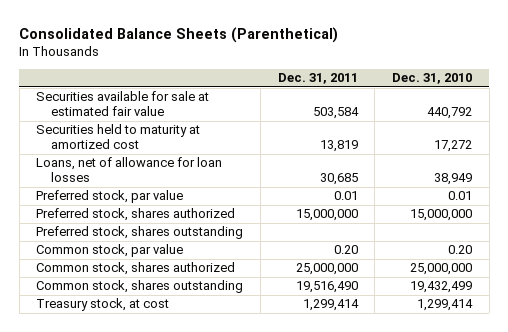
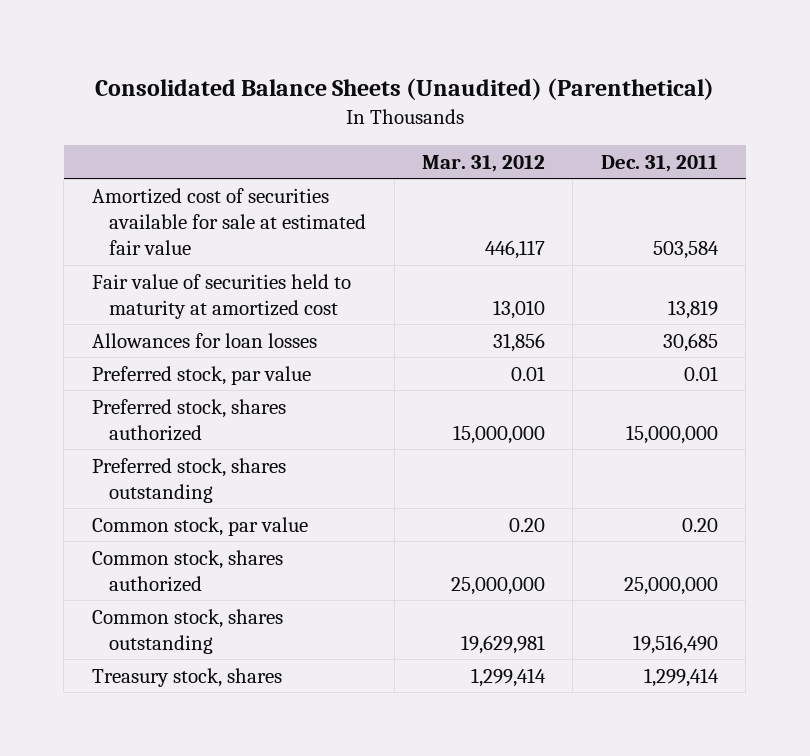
[19,26,339,43] Consolidated Balance Sheets (Parenthetical) -> [94,78,714,101] Consolidated Balance Sheets (Unaudited) (Parenthetical)
[392,73,473,85] Dec. 31, 2010 -> none
none -> [422,154,546,172] Mar. 31, 2012
[36,91,210,117] Securities available for sale at estimated fair value -> [91,187,367,256] Amortized cost of securities available for sale at estimated fair value
[36,124,201,150] Securities held to maturity at amortized cost -> [91,273,351,319] Fair value of securities held to maturity at amortized cost
[36,157,223,183] Loans, net of allowance for loan losses -> [91,332,317,348] Allowances for loan losses
[36,298,170,312] Treasury stock, at cost -> [91,667,282,687] Treasury stock, shares

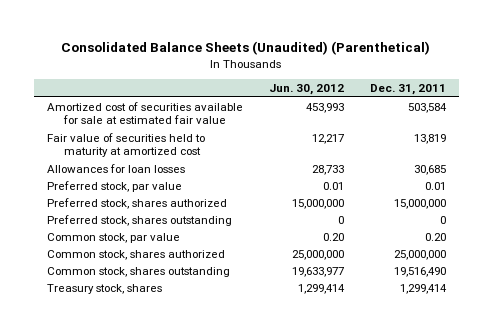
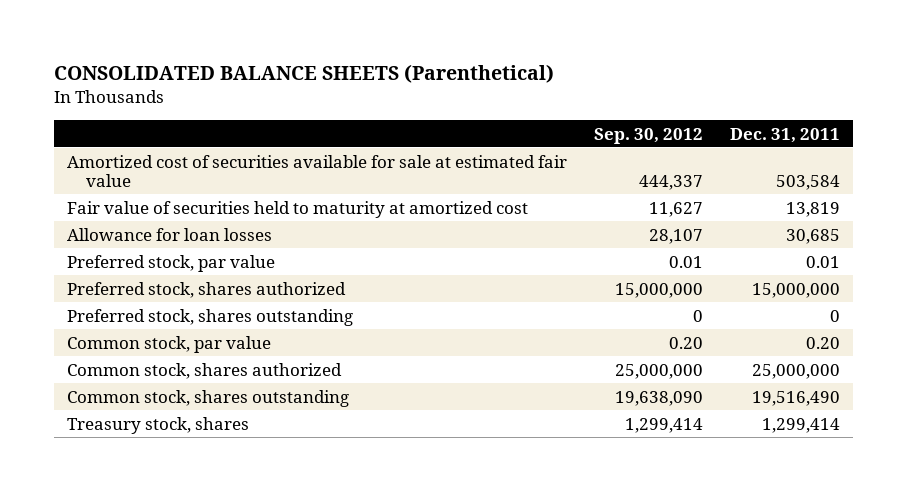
[61,41,431,56] Consolidated Balance Sheets (Unaudited) (Parenthetical) -> [53,64,554,84] CONSOLIDATED BALANCE SHEETS (Parenthetical)
[268,84,344,96] Jun. 30, 2012 -> none
none -> [593,127,703,144] Sep. 30, 2012
[46,163,185,173] Allowances for loan losses -> [67,227,273,241] Allowance for loan losses

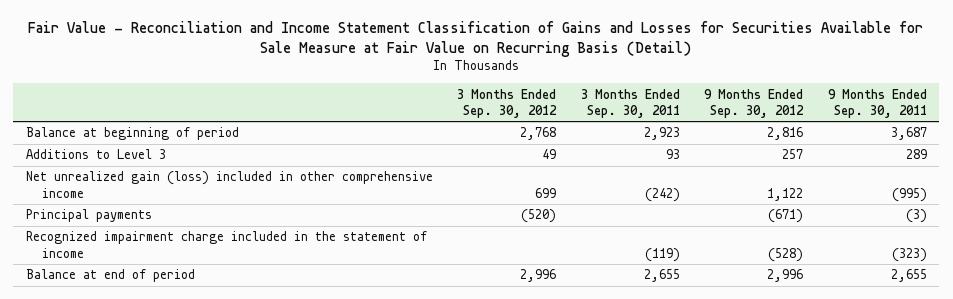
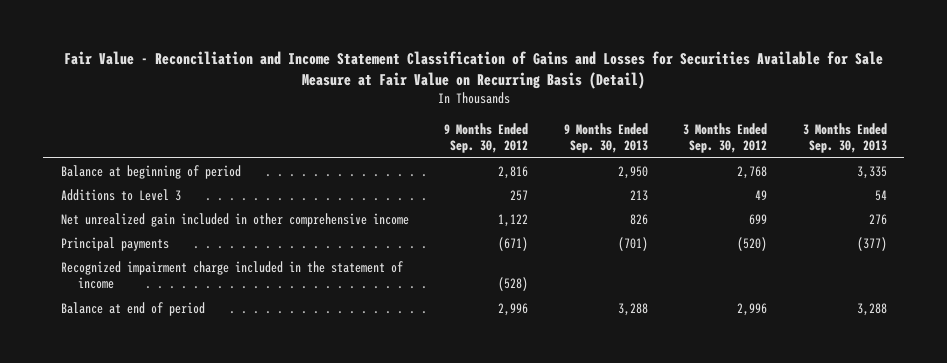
[580,88,680,119] 3 Months Ended Sep. 30, 2011 -> none
[828,88,928,119] 9 Months Ended Sep. 30, 2011 -> none
none -> [563,122,648,154] 9 Months Ended Sep. 30, 2013
none -> [802,122,887,154] 3 Months Ended Sep. 30, 2013
[25,171,433,198] Net unrealized gain (loss) included in other comprehensive income -> [60,212,409,227] Net unrealized gain included in other comprehensive income

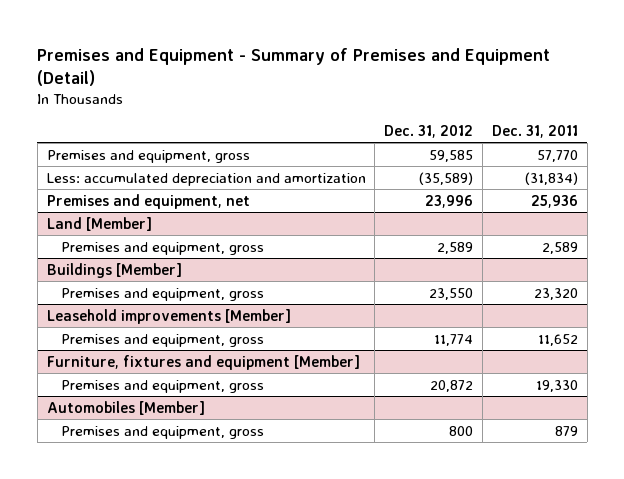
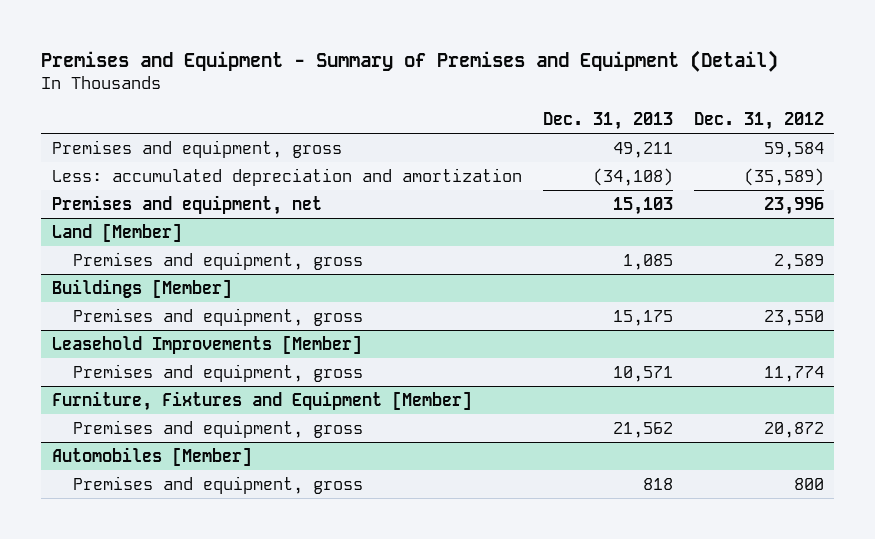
[491,125,578,139] Dec. 31, 2011 -> none
none -> [542,112,673,131] Dec. 31, 2013
[429,149,474,162] 59,585 -> [763,141,824,158] 59,584
[46,308,291,324] Leasehold improvements [Member] -> [51,334,362,354] Leasehold Improvements [Member]
[46,354,360,370] Furniture, fixtures and equipment [Member] -> [51,390,472,411] Furniture, Fixtures and Equipment [Member]

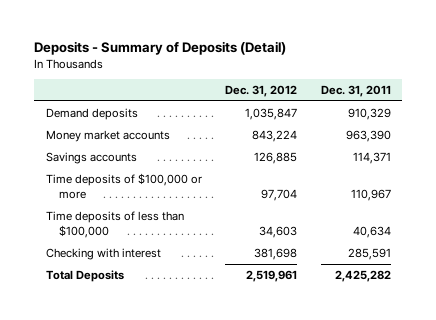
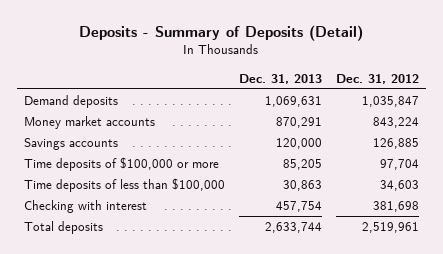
[320,85,391,98] Dec. 31, 2011 -> none
none -> [238,73,322,84] Dec. 31, 2013
[45,269,124,282] Total Deposits -> [23,221,103,235] Total deposits

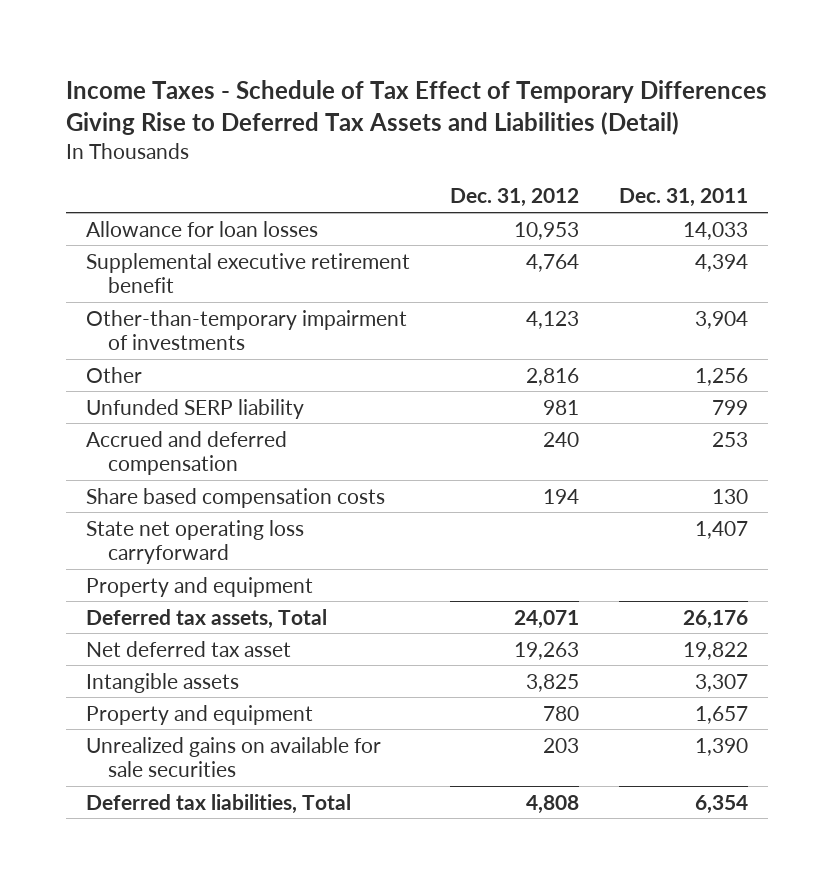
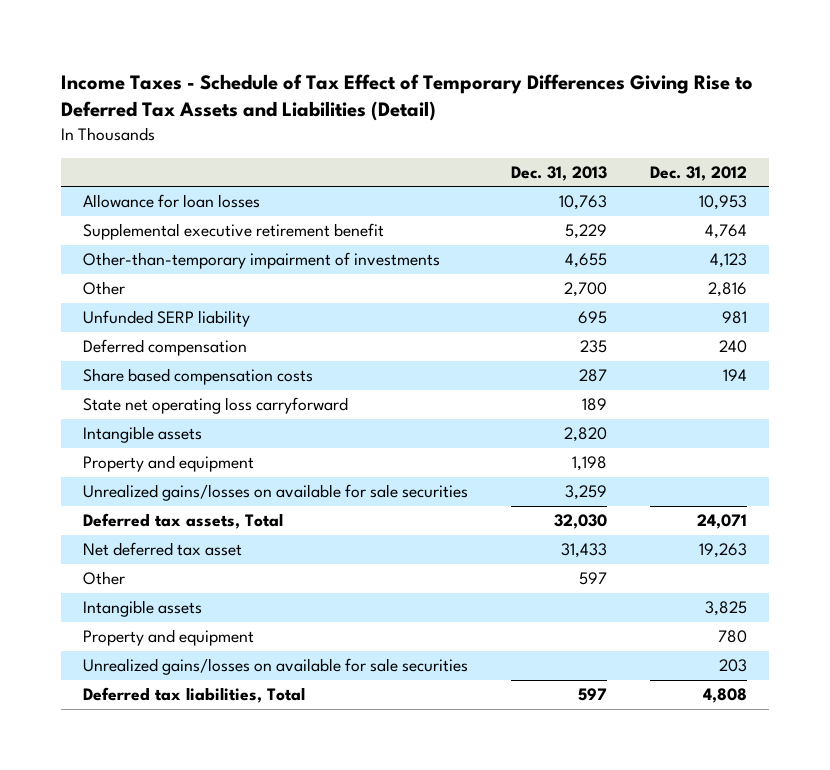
[619,188,749,208] Dec. 31, 2011 -> none
none -> [511,165,608,181] Dec. 31, 2013
[86,430,288,476] Accrued and deferred compensation -> [82,339,247,357] Deferred compensation
none -> [82,426,202,444] Intangible assets
none -> [82,484,468,502] Unrealized gains/losses on available for sale securities
none -> [82,571,125,586] Other
[86,736,382,778] Unrealized gains on available for sale securities -> [82,658,468,676] Unrealized gains/losses on available for sale securities

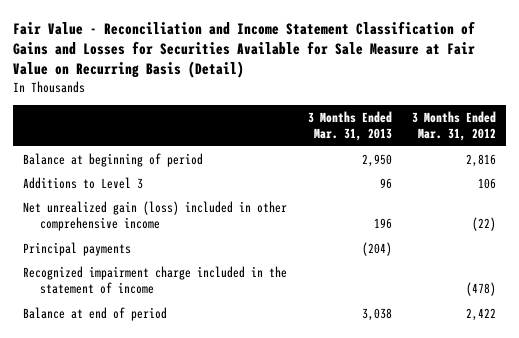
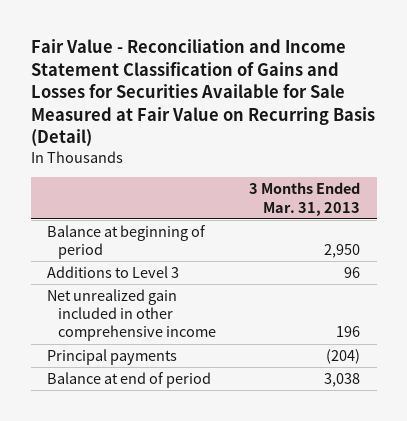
[13,20,476,79] Fair Value - Reconciliation and Income Statement Classification of Gains and Losses for Securities Available for Sale Measure at Fair Value on Recurring Basis (Detail) -> [30,39,375,148] Fair Value - Reconciliation and Income Statement Classification of Gains and Losses for Securities Available for Sale Measured at Fair Value on Recurring Basis (Detail)
[411,110,496,142] 3 Months Ended Mar. 31, 2012 -> none
[23,200,288,232] Net unrealized gain (loss) included in other comprehensive income -> [47,288,216,342] Net unrealized gain included in other comprehensive income
[23,265,288,295] Recognized impairment charge included in the statement of income -> none

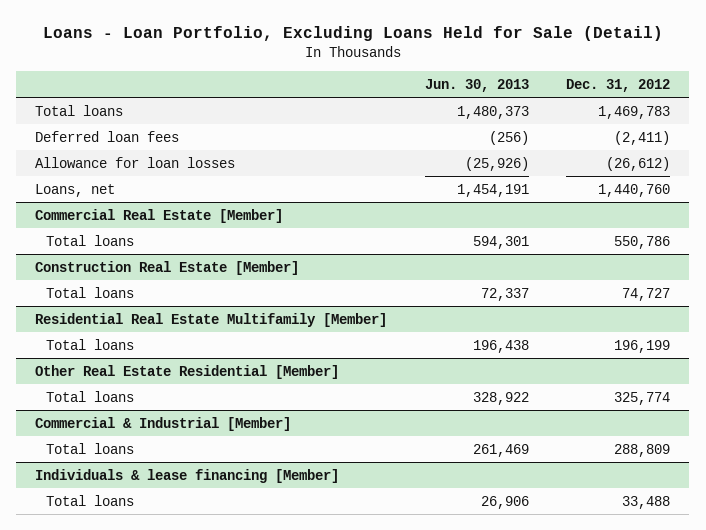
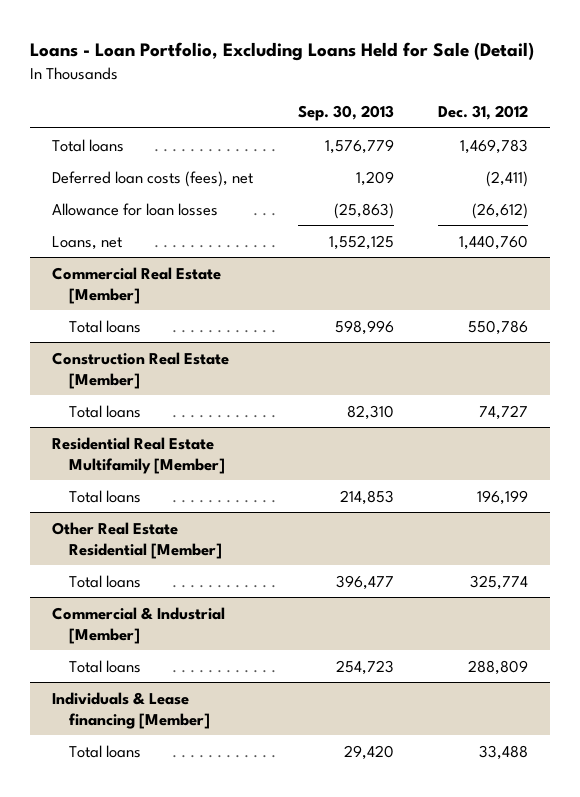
[424,78,529,92] Jun. 30, 2013 -> none
none -> [297,104,394,121] Sep. 30, 2013
[35,130,180,142] Deferred loan fees -> [52,170,254,187] Deferred loan costs (fees), net
[35,468,340,483] Individuals & lease financing [Member] -> [52,691,210,729] Individuals & Lease financing [Member]

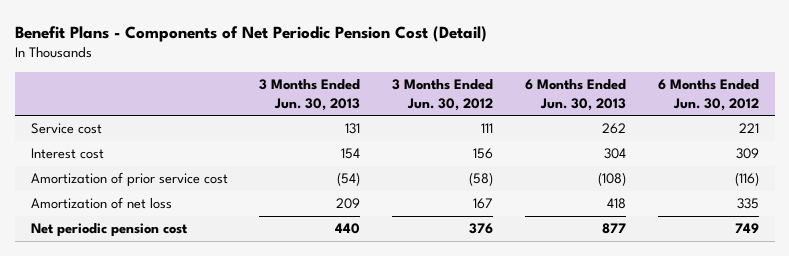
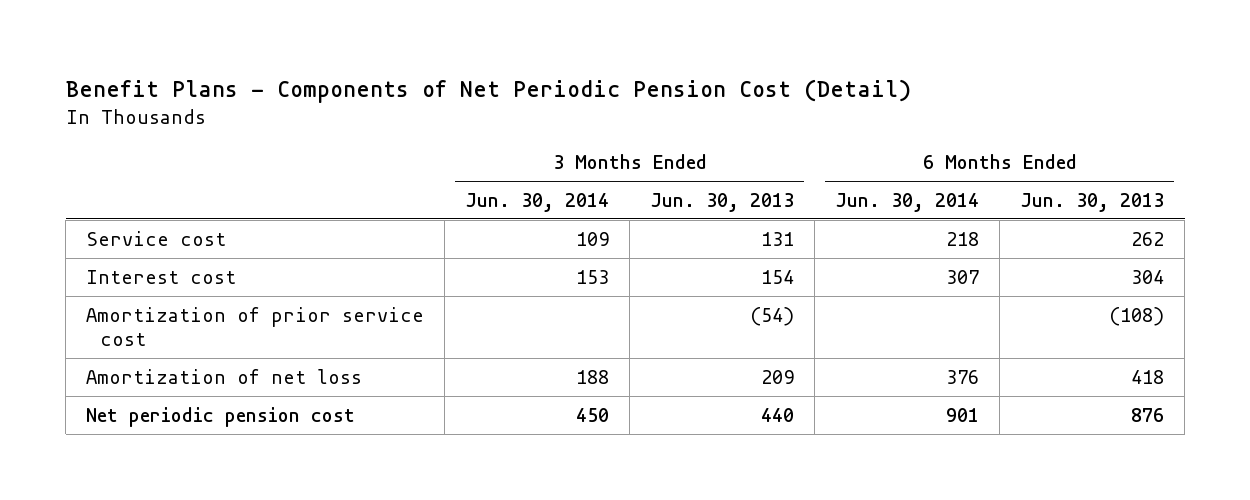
[392,79,494,111] 3 Months Ended Jun. 30, 2012 -> none
[657,79,759,111] 6 Months Ended Jun. 30, 2012 -> none
none -> [465,192,610,212] Jun. 30, 2014
none -> [835,192,980,212] Jun. 30, 2014
[601,223,626,235] 877 -> [1131,407,1165,422] 876

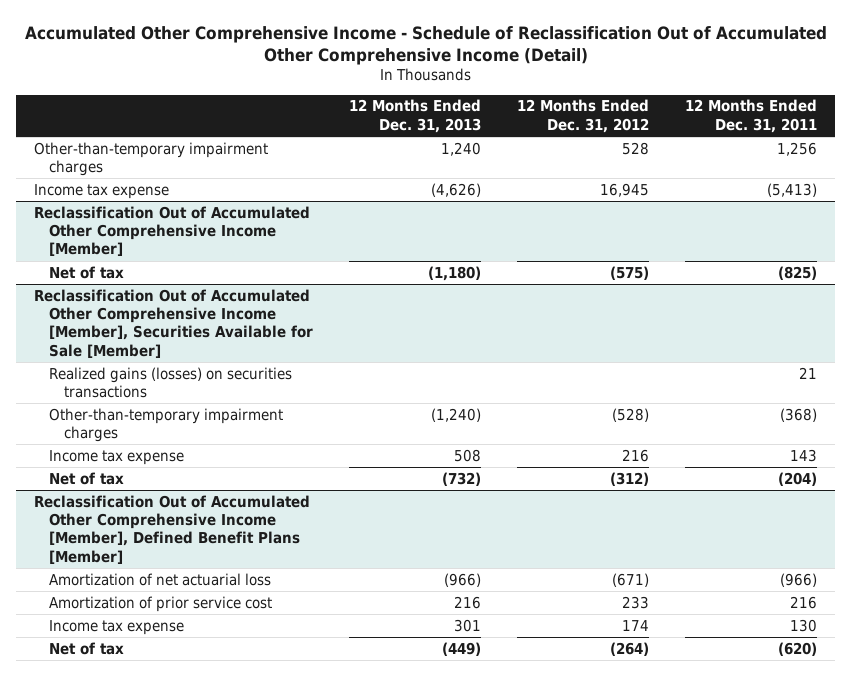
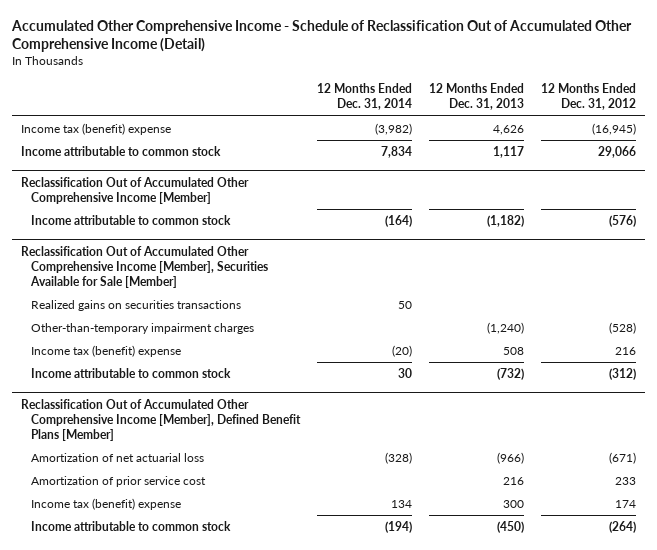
[684,99,817,133] 12 Months Ended Dec. 31, 2011 -> none
none -> [317,83,413,111] 12 Months Ended Dec. 31, 2014
[34,141,269,177] Other-than-temporary impairment charges -> none
[34,183,170,199] Income tax expense -> [20,123,171,136] Income tax (benefit) expense
[431,182,482,197] (4,626) -> [493,125,525,136] 4,626
[599,182,649,197] 16,945 -> [592,123,637,136] (16,945)
none -> [20,146,221,157] Income attributable to common stock
[49,265,125,279] Net of tax -> none
none -> [31,215,232,226] Income attributable to common stock
[49,366,293,399] Realized gains (losses) on securities transactions -> [31,300,242,312] Realized gains on securities transactions
[49,449,185,465] Income tax expense -> [31,345,182,358] Income tax (benefit) expense
[49,471,125,485] Net of tax -> [31,368,232,379] Income attributable to common stock
[49,641,125,655] Net of tax -> none
[49,619,185,635] Income tax expense -> [31,498,182,511] Income tax (benefit) expense
[454,618,482,632] 301 -> [503,500,525,509] 300
none -> [31,521,232,532] Income attributable to common stock

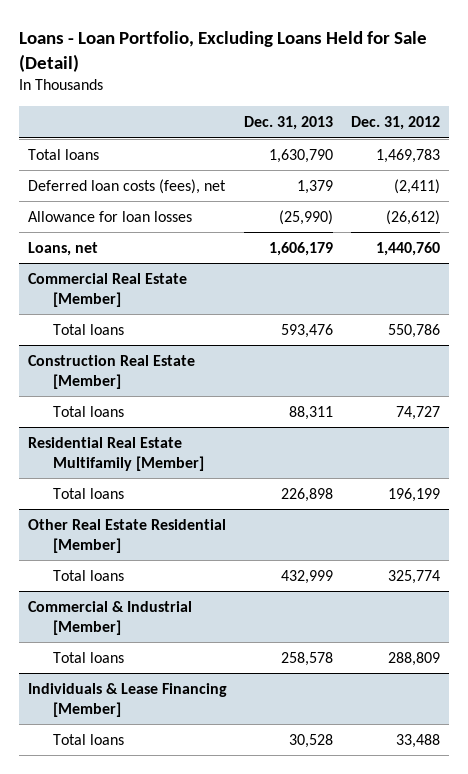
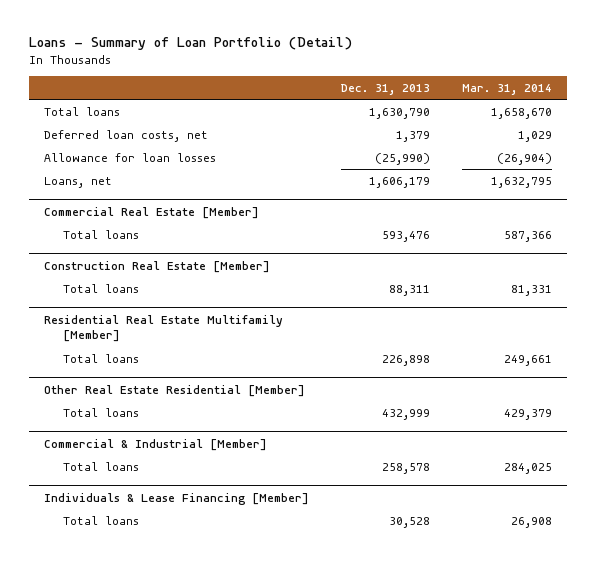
[18,30,427,72] Loans - Loan Portfolio, Excluding Loans Held for Sale (Detail) -> [28,37,352,51] Loans - Summary of Loan Portfolio (Detail)
[351,116,441,131] Dec. 31, 2012 -> none
none -> [461,83,552,95] Mar. 31, 2014
[27,178,226,194] Deferred loan costs (fees), net -> [44,129,209,142] Deferred loan costs, net

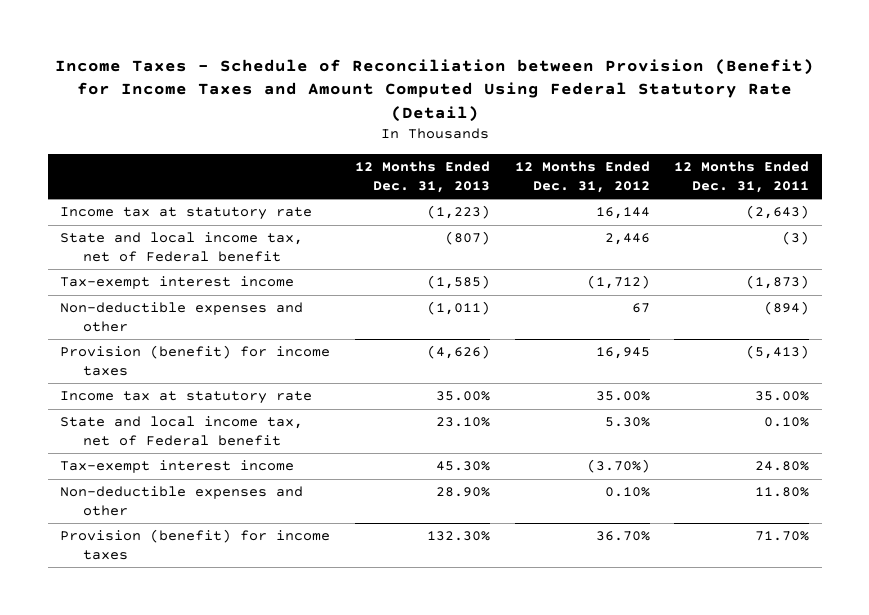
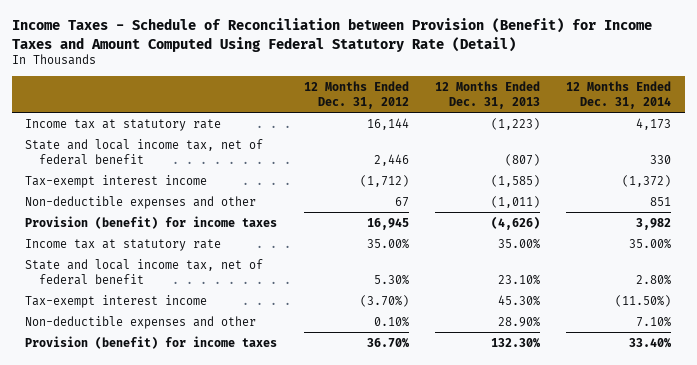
[674,160,810,193] 12 Months Ended Dec. 31, 2011 -> none
none -> [566,80,672,109] 12 Months Ended Dec. 31, 2014
[59,232,303,263] State and local income tax, net of Federal benefit -> [25,138,264,165] State and local income tax, net of federal benefit
[59,416,303,447] State and local income tax, net of Federal benefit -> [25,258,264,285] State and local income tax, net of federal benefit

